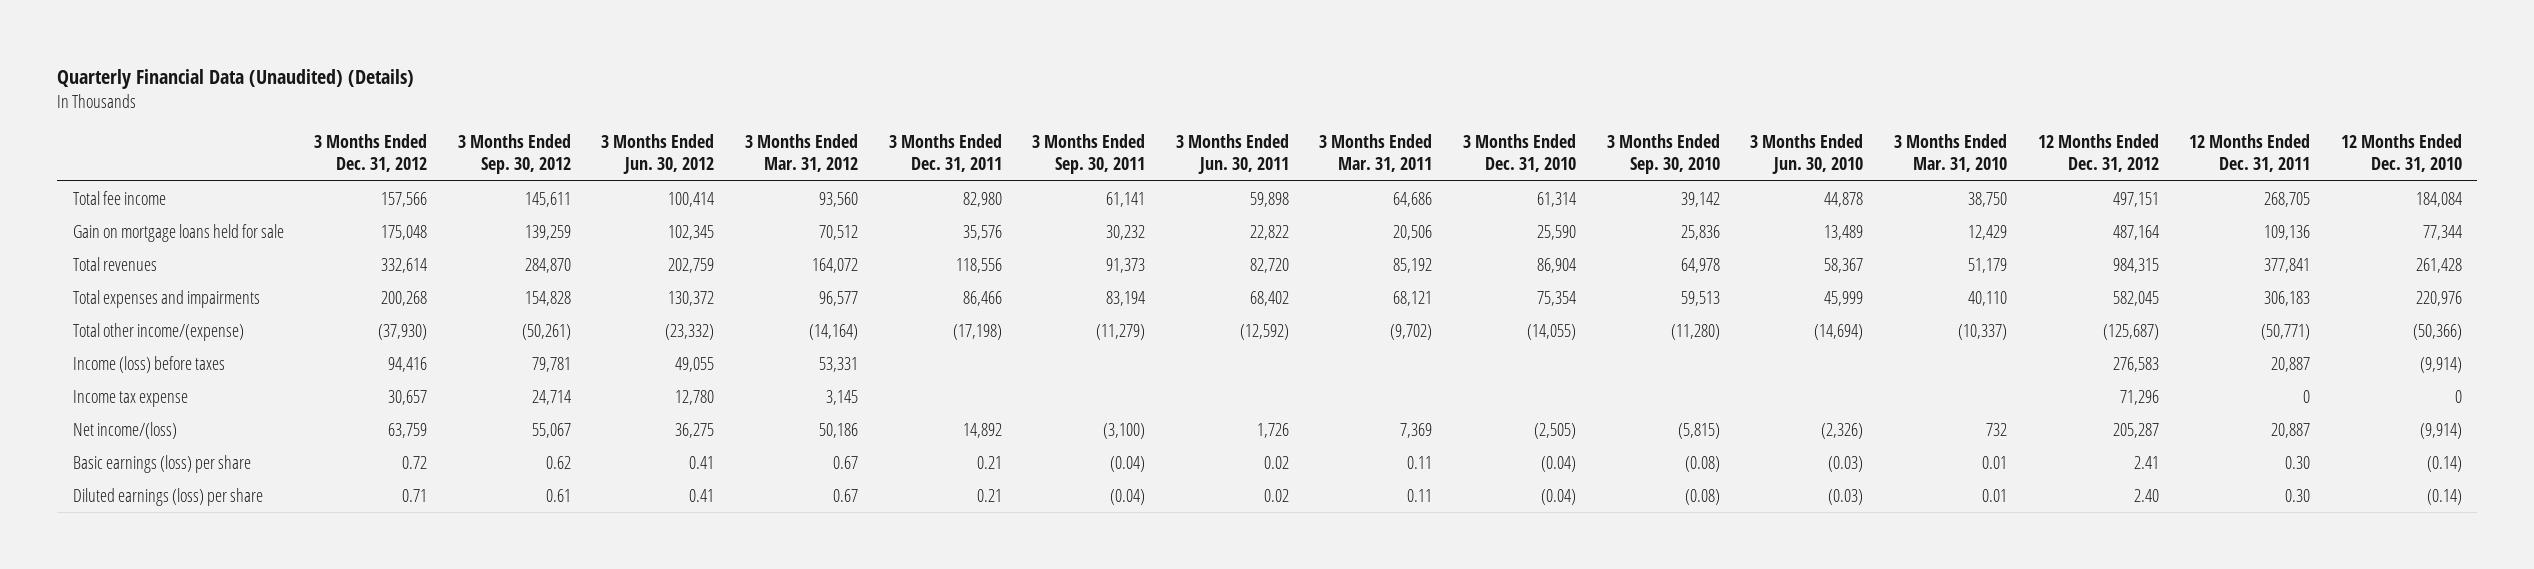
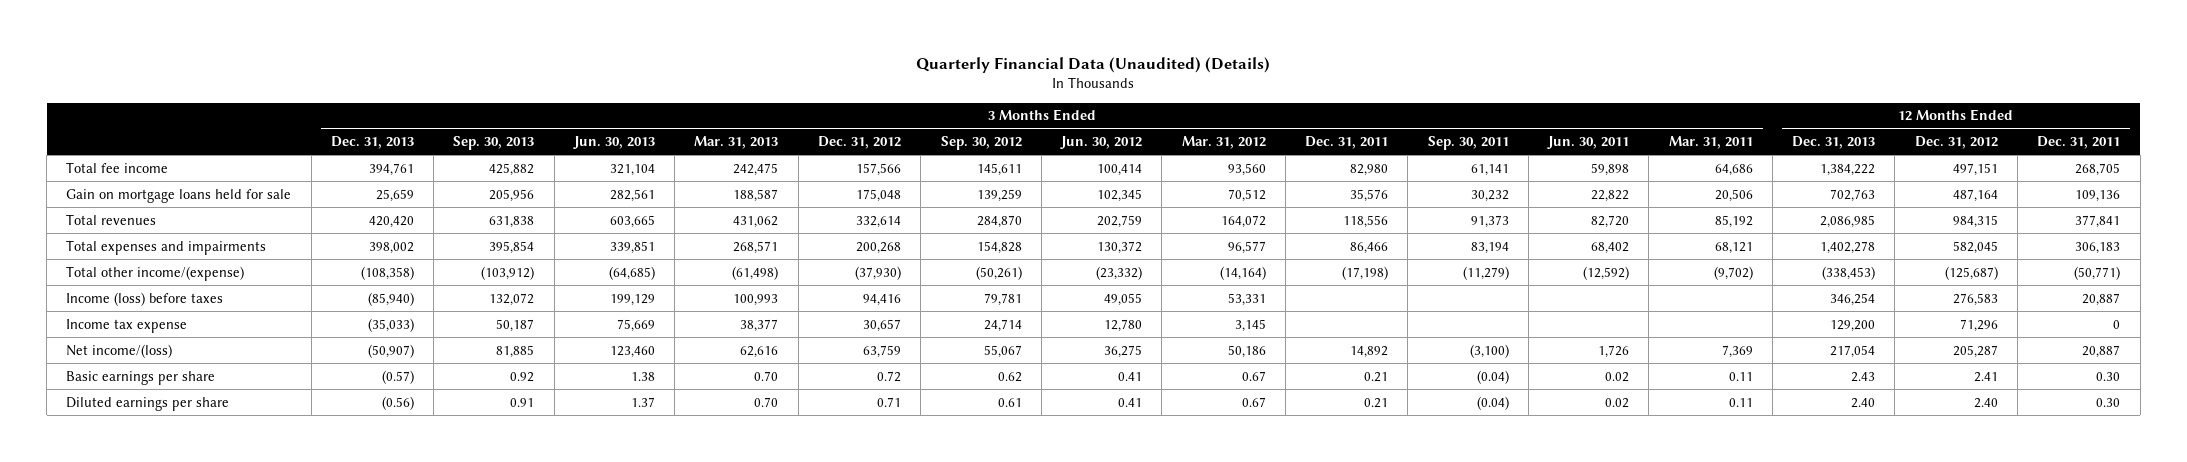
[1463,133,1577,173] 3 Months Ended Dec. 31, 2010 -> none
[1606,133,1720,175] 3 Months Ended Sep. 30, 2010 -> none
[1750,133,1864,175] 3 Months Ended Jun. 30, 2010 -> none
[1893,133,2007,173] 3 Months Ended Mar. 31, 2010 -> none
[2340,133,2462,173] 12 Months Ended Dec. 31, 2010 -> none
none -> [330,136,414,150] Dec. 31, 2013
none -> [453,136,535,151] Sep. 30, 2013
none -> [572,136,655,150] Jun. 30, 2013
none -> [694,136,779,150] Mar. 31, 2013
none -> [1792,136,1876,150] Dec. 31, 2013
[72,454,251,473] Basic earnings (loss) per share -> [66,370,216,385] Basic earnings per share
[72,487,263,506] Diluted earnings (loss) per share -> [66,396,230,411] Diluted earnings per share

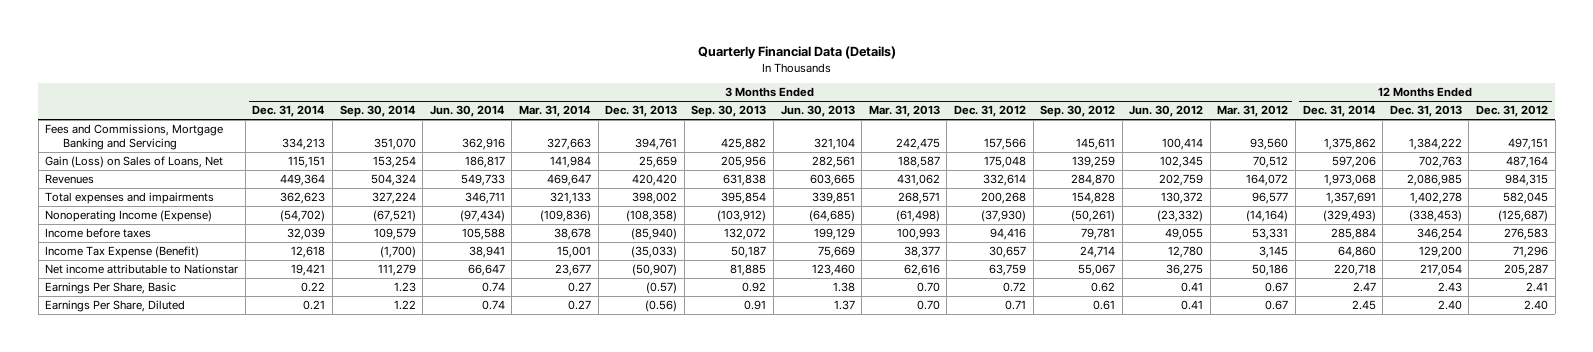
[916,56,1271,73] Quarterly Financial Data (Unaudited) (Details) -> [697,45,896,59] Quarterly Financial Data (Details)
[1305,136,1389,150] Dec. 31, 2011 -> none
[1427,136,1509,151] Sep. 30, 2011 -> none
[1547,136,1630,150] Jun. 30, 2011 -> none
[1668,136,1753,150] Mar. 31, 2011 -> none
[2037,136,2121,150] Dec. 31, 2011 -> none
none -> [252,105,326,118] Dec. 31, 2014
none -> [339,105,416,118] Sep. 30, 2014
none -> [429,105,505,118] Jun. 30, 2014
none -> [518,105,591,118] Mar. 31, 2014
none -> [1302,105,1376,118] Dec. 31, 2014
[66,161,169,173] Total fee income -> [45,124,224,151] Fees and Commissions, Mortgage Banking and Servicing
[66,188,292,203] Gain on mortgage loans held for sale -> [45,156,224,169] Gain (Loss) on Sales of Loans, Net
[66,213,157,225] Total revenues -> [45,174,95,185] Revenues
[66,265,245,281] Total other income/(expense) -> [45,210,213,223] Nonoperating Income (Expense)
[66,291,224,306] Income (loss) before taxes -> [45,228,152,239] Income before taxes
[66,318,188,333] Income tax expense -> [45,246,200,259] Income Tax Expense (Benefit)
[66,343,173,358] Net income/(loss) -> [45,264,239,275] Net income attributable to Nationstar
[66,370,216,385] Basic earnings per share -> [45,282,177,295] Earnings Per Share, Basic
[66,396,230,411] Diluted earnings per share -> [45,300,186,313] Earnings Per Share, Diluted

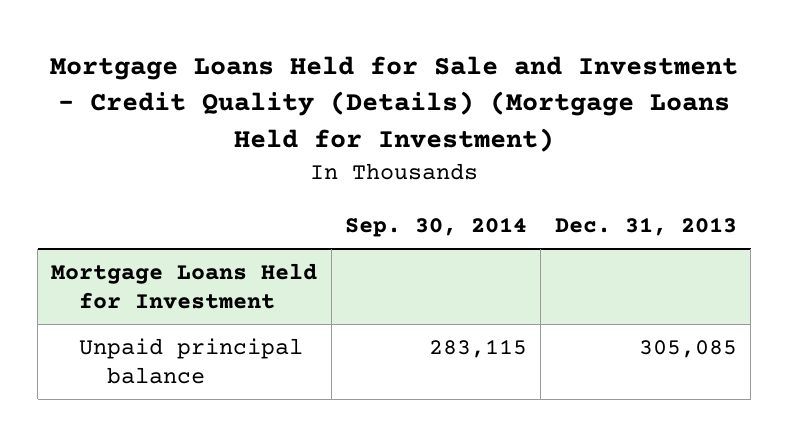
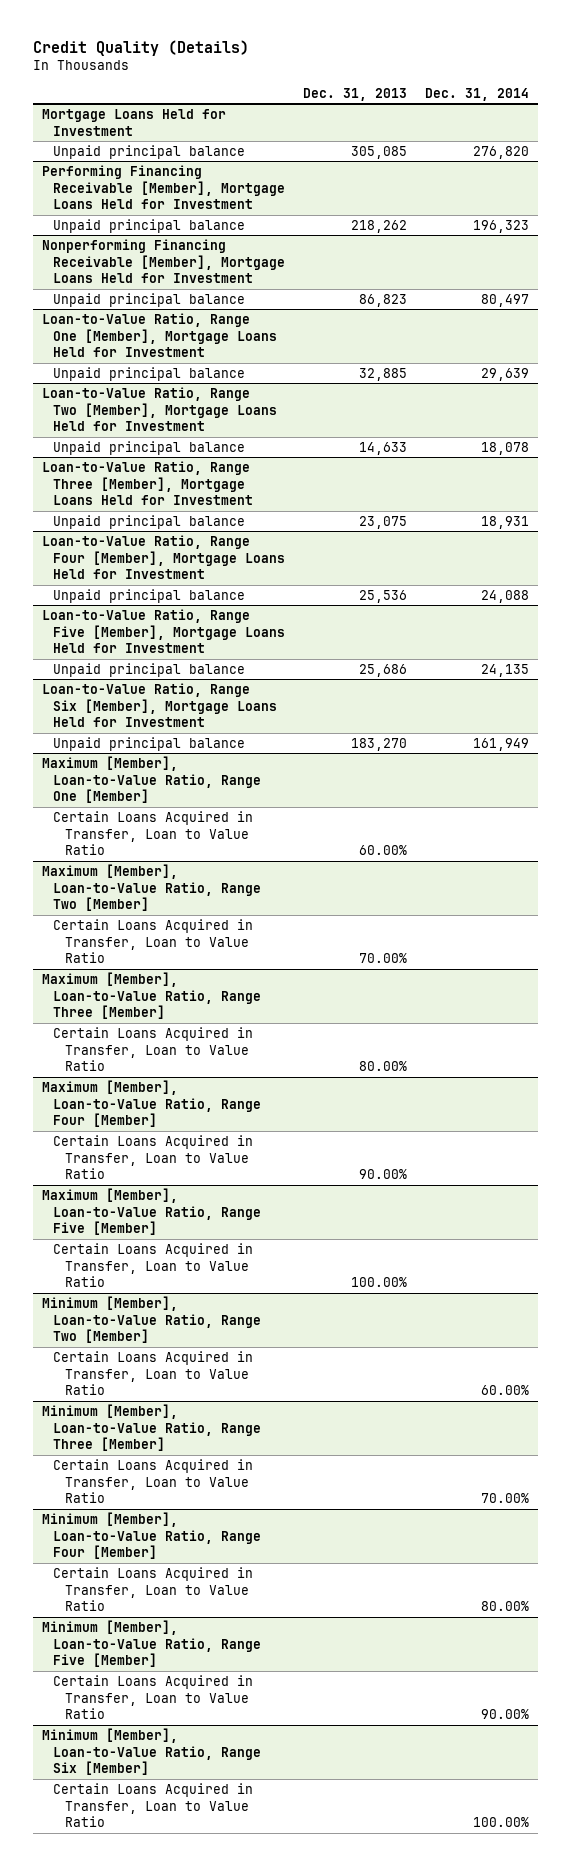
[50,56,739,152] Mortgage Loans Held for Sale and Investment - Credit Quality (Details) (Mortgage Loans Held for Investment) -> [32,39,249,56] Credit Quality (Details)
[345,216,528,237] Sep. 30, 2014 -> none
none -> [424,87,529,101] Dec. 31, 2014
none -> [41,164,286,210] Performing Financing Receivable [Member], Mortgage Loans Held for Investment
none -> [53,218,246,233] Unpaid principal balance
none -> [41,238,286,284] Nonperforming Financing Receivable [Member], Mortgage Loans Held for Investment
none -> [53,292,246,307] Unpaid principal balance
none -> [41,312,278,358] Loan-to-Value Ratio, Range One [Member], Mortgage Loans Held for Investment
none -> [53,366,246,381] Unpaid principal balance
none -> [41,386,278,432] Loan-to-Value Ratio, Range Two [Member], Mortgage Loans Held for Investment
none -> [53,440,246,455] Unpaid principal balance
none -> [41,460,254,506] Loan-to-Value Ratio, Range Three [Member], Mortgage Loans Held for Investment
none -> [53,514,246,529] Unpaid principal balance
none -> [41,534,286,580] Loan-to-Value Ratio, Range Four [Member], Mortgage Loans Held for Investment
none -> [53,588,246,603] Unpaid principal balance
none -> [41,608,286,654] Loan-to-Value Ratio, Range Five [Member], Mortgage Loans Held for Investment
none -> [53,662,246,677] Unpaid principal balance
none -> [41,682,278,728] Loan-to-Value Ratio, Range Six [Member], Mortgage Loans Held for Investment
none -> [53,736,246,751] Unpaid principal balance
none -> [41,755,262,804] Maximum [Member], Loan-to-Value Ratio, Range One [Member]
none -> [53,810,254,856] Certain Loans Acquired in Transfer, Loan to Value Ratio
none -> [41,863,262,912] Maximum [Member], Loan-to-Value Ratio, Range Two [Member]
none -> [53,918,254,964] Certain Loans Acquired in Transfer, Loan to Value Ratio
none -> [41,971,262,1020] Maximum [Member], Loan-to-Value Ratio, Range Three [Member]
none -> [53,1026,254,1072] Certain Loans Acquired in Transfer, Loan to Value Ratio
none -> [41,1079,262,1128] Maximum [Member], Loan-to-Value Ratio, Range Four [Member]
none -> [53,1134,254,1180] Certain Loans Acquired in Transfer, Loan to Value Ratio
none -> [41,1187,262,1236] Maximum [Member], Loan-to-Value Ratio, Range Five [Member]
none -> [53,1242,254,1288] Certain Loans Acquired in Transfer, Loan to Value Ratio
none -> [41,1295,262,1344] Minimum [Member], Loan-to-Value Ratio, Range Two [Member]
none -> [53,1350,254,1396] Certain Loans Acquired in Transfer, Loan to Value Ratio
none -> [41,1403,262,1452] Minimum [Member], Loan-to-Value Ratio, Range Three [Member]
none -> [53,1458,254,1504] Certain Loans Acquired in Transfer, Loan to Value Ratio
none -> [41,1511,262,1560] Minimum [Member], Loan-to-Value Ratio, Range Four [Member]
none -> [53,1566,254,1612] Certain Loans Acquired in Transfer, Loan to Value Ratio
none -> [41,1619,262,1668] Minimum [Member], Loan-to-Value Ratio, Range Five [Member]
none -> [53,1674,254,1720] Certain Loans Acquired in Transfer, Loan to Value Ratio
none -> [41,1727,262,1776] Minimum [Member], Loan-to-Value Ratio, Range Six [Member]
none -> [53,1782,254,1828] Certain Loans Acquired in Transfer, Loan to Value Ratio

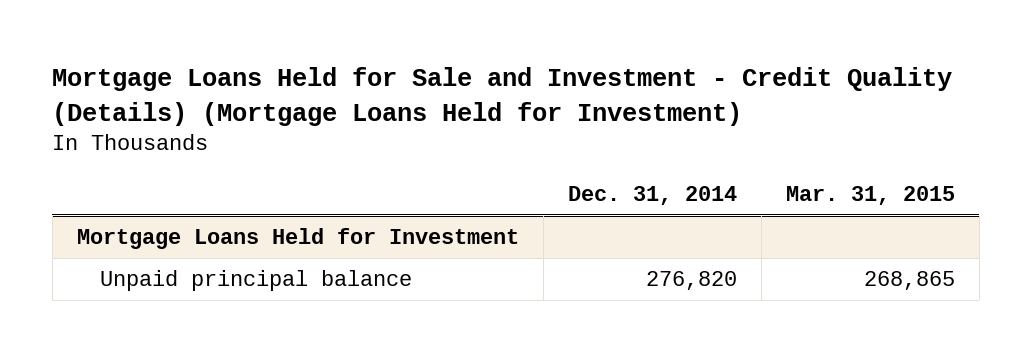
[32,39,249,56] Credit Quality (Details) -> [52,67,953,126] Mortgage Loans Held for Sale and Investment - Credit Quality (Details) (Mortgage Loans Held for Investment)
[303,87,408,101] Dec. 31, 2013 -> none
none -> [785,185,955,205] Mar. 31, 2015
[41,164,286,210] Performing Financing Receivable [Member], Mortgage Loans Held for Investment -> none
[53,218,246,233] Unpaid principal balance -> none
[41,238,286,284] Nonperforming Financing Receivable [Member], Mortgage Loans Held for Investment -> none
[53,292,246,307] Unpaid principal balance -> none
[41,312,278,358] Loan-to-Value Ratio, Range One [Member], Mortgage Loans Held for Investment -> none
[53,366,246,381] Unpaid principal balance -> none
[41,386,278,432] Loan-to-Value Ratio, Range Two [Member], Mortgage Loans Held for Investment -> none
[53,440,246,455] Unpaid principal balance -> none
[41,460,254,506] Loan-to-Value Ratio, Range Three [Member], Mortgage Loans Held for Investment -> none
[53,514,246,529] Unpaid principal balance -> none
[41,534,286,580] Loan-to-Value Ratio, Range Four [Member], Mortgage Loans Held for Investment -> none
[53,588,246,603] Unpaid principal balance -> none
[41,608,286,654] Loan-to-Value Ratio, Range Five [Member], Mortgage Loans Held for Investment -> none
[53,662,246,677] Unpaid principal balance -> none
[41,682,278,728] Loan-to-Value Ratio, Range Six [Member], Mortgage Loans Held for Investment -> none
[53,736,246,751] Unpaid principal balance -> none
[41,755,262,804] Maximum [Member], Loan-to-Value Ratio, Range One [Member] -> none
[53,810,254,856] Certain Loans Acquired in Transfer, Loan to Value Ratio -> none
[41,863,262,912] Maximum [Member], Loan-to-Value Ratio, Range Two [Member] -> none
[53,918,254,964] Certain Loans Acquired in Transfer, Loan to Value Ratio -> none
[41,971,262,1020] Maximum [Member], Loan-to-Value Ratio, Range Three [Member] -> none
[53,1026,254,1072] Certain Loans Acquired in Transfer, Loan to Value Ratio -> none
[41,1079,262,1128] Maximum [Member], Loan-to-Value Ratio, Range Four [Member] -> none
[53,1134,254,1180] Certain Loans Acquired in Transfer, Loan to Value Ratio -> none
[41,1187,262,1236] Maximum [Member], Loan-to-Value Ratio, Range Five [Member] -> none
[53,1242,254,1288] Certain Loans Acquired in Transfer, Loan to Value Ratio -> none
[41,1295,262,1344] Minimum [Member], Loan-to-Value Ratio, Range Two [Member] -> none
[53,1350,254,1396] Certain Loans Acquired in Transfer, Loan to Value Ratio -> none
[41,1403,262,1452] Minimum [Member], Loan-to-Value Ratio, Range Three [Member] -> none
[53,1458,254,1504] Certain Loans Acquired in Transfer, Loan to Value Ratio -> none
[41,1511,262,1560] Minimum [Member], Loan-to-Value Ratio, Range Four [Member] -> none
[53,1566,254,1612] Certain Loans Acquired in Transfer, Loan to Value Ratio -> none
[41,1619,262,1668] Minimum [Member], Loan-to-Value Ratio, Range Five [Member] -> none
[53,1674,254,1720] Certain Loans Acquired in Transfer, Loan to Value Ratio -> none
[41,1727,262,1776] Minimum [Member], Loan-to-Value Ratio, Range Six [Member] -> none
[53,1782,254,1828] Certain Loans Acquired in Transfer, Loan to Value Ratio -> none

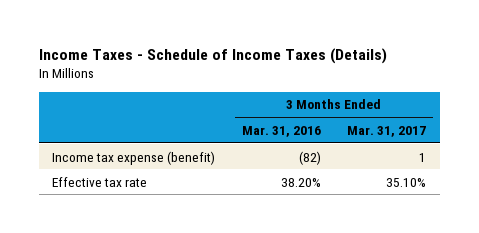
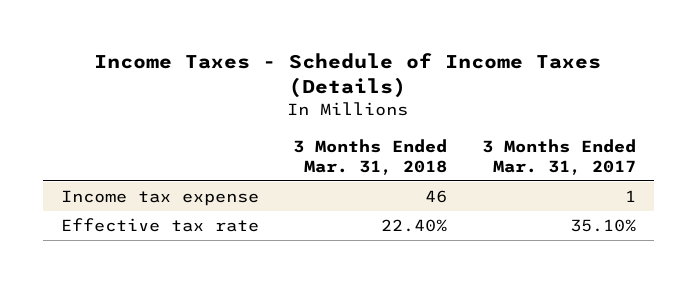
[241,125,321,137] Mar. 31, 2016 -> none
none -> [293,138,448,175] 3 Months Ended Mar. 31, 2018
[52,150,216,165] Income tax expense (benefit) -> [60,190,259,207] Income tax expense

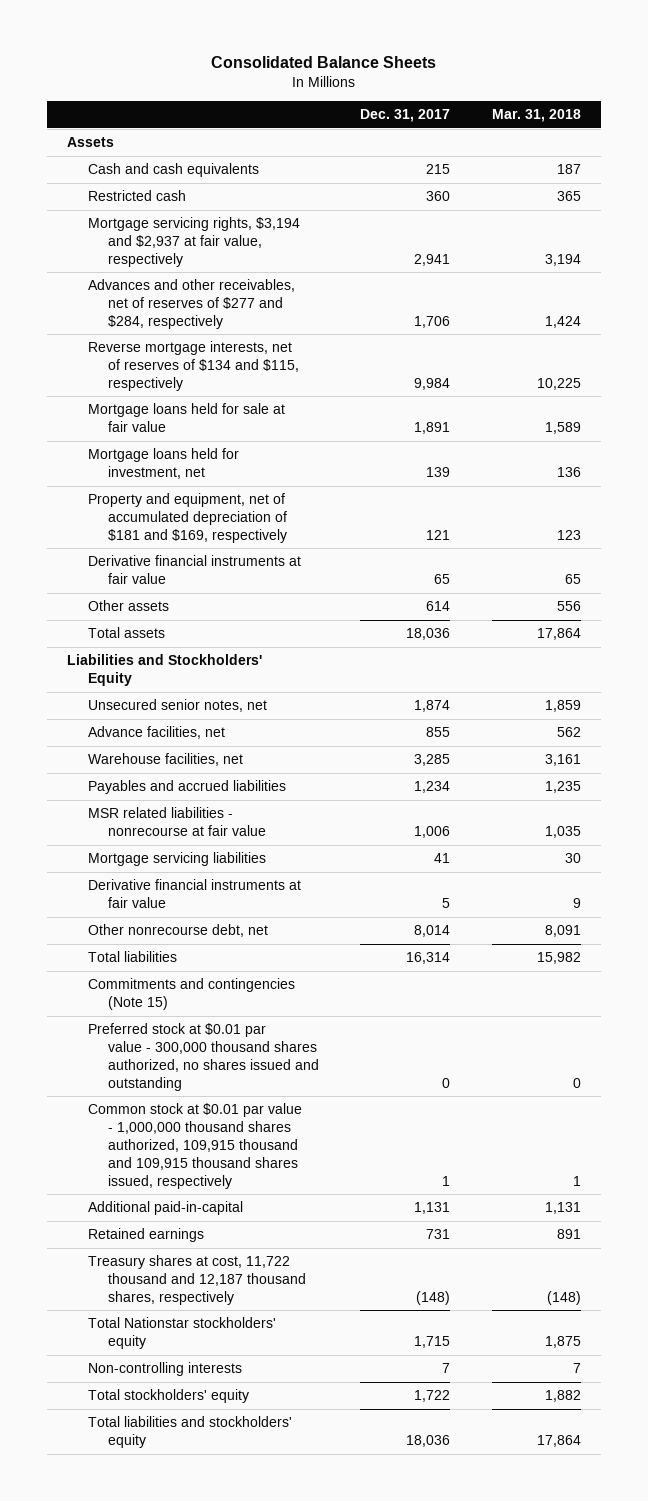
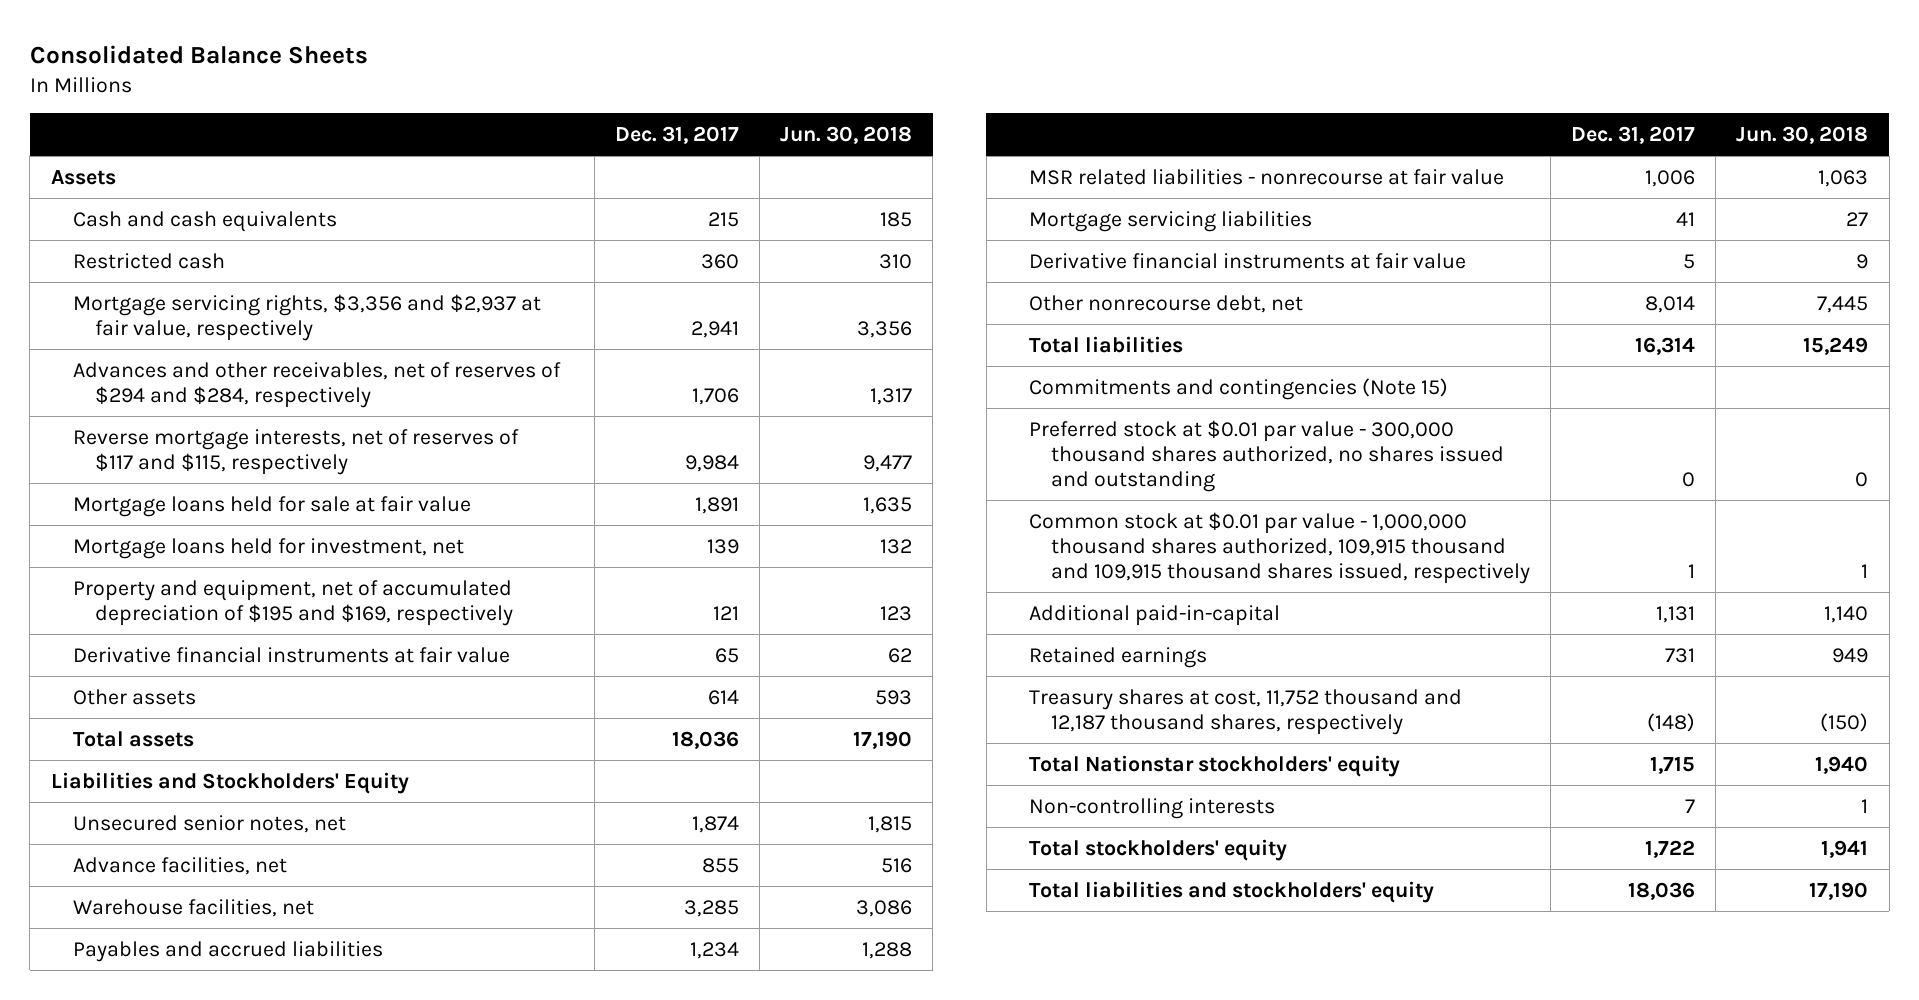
[491,108,581,122] Mar. 31, 2018 -> none
none -> [780,125,913,144] Jun. 30, 2018
[87,217,300,267] Mortgage servicing rights, $3,194 and $2,937 at fair value, respectively -> [72,293,541,341] Mortgage servicing rights, $3,356 and $2,937 at fair value, respectively
[87,279,295,329] Advances and other receivables, net of reserves of $277 and $284, respectively -> [72,361,561,408] Advances and other receivables, net of reserves of $294 and $284, respectively
[87,341,300,391] Reverse mortgage interests, net of reserves of $134 and $115, respectively -> [72,428,519,475] Reverse mortgage interests, net of reserves of $117 and $115, respectively
[87,493,288,543] Property and equipment, net of accumulated depreciation of $181 and $169, respectively -> [72,579,513,626] Property and equipment, net of accumulated depreciation of $195 and $169, respectively
[87,1255,307,1305] Treasury shares at cost, 11,722 thousand and 12,187 thousand shares, respectively -> [1028,688,1462,735] Treasury shares at cost, 11,752 thousand and 12,187 thousand shares, respectively

